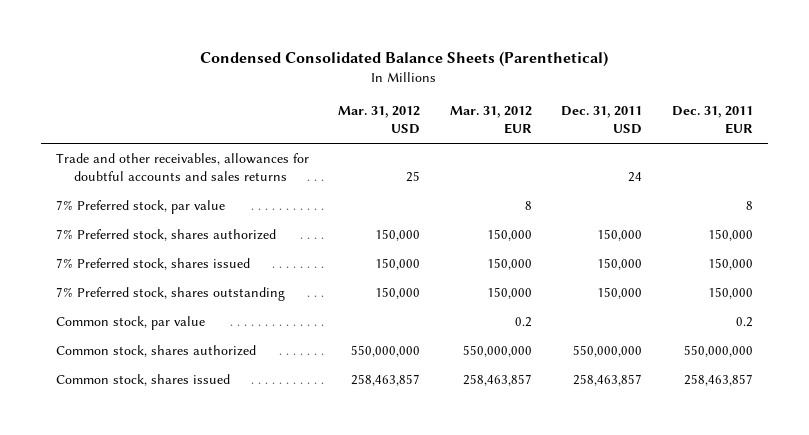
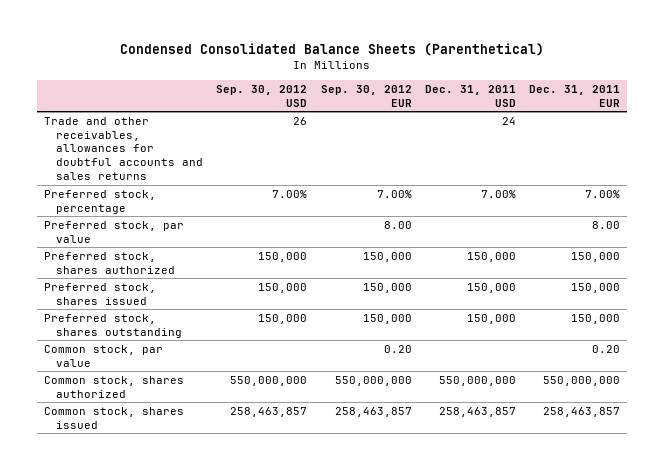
[338,106,421,135] Mar. 31, 2012 USD -> none
[449,106,532,135] Mar. 31, 2012 EUR -> none
none -> [216,84,308,107] Sep. 30, 2012 USD
none -> [320,84,412,107] Sep. 30, 2012 EUR
none -> [44,189,157,214] Preferred stock, percentage
[55,200,225,215] 7% Preferred stock, par value -> [44,220,185,243] Preferred stock, par value
[745,201,753,211] 8 -> [592,220,621,229] 8.00
[55,229,276,242] 7% Preferred stock, shares authorized -> [44,251,175,274] Preferred stock, shares authorized
[55,258,250,271] 7% Preferred stock, shares issued -> [44,282,157,305] Preferred stock, shares issued
[55,287,285,302] 7% Preferred stock, shares outstanding -> [44,313,182,338] Preferred stock, shares outstanding
[735,317,753,328] 0.2 -> [592,344,621,353] 0.20

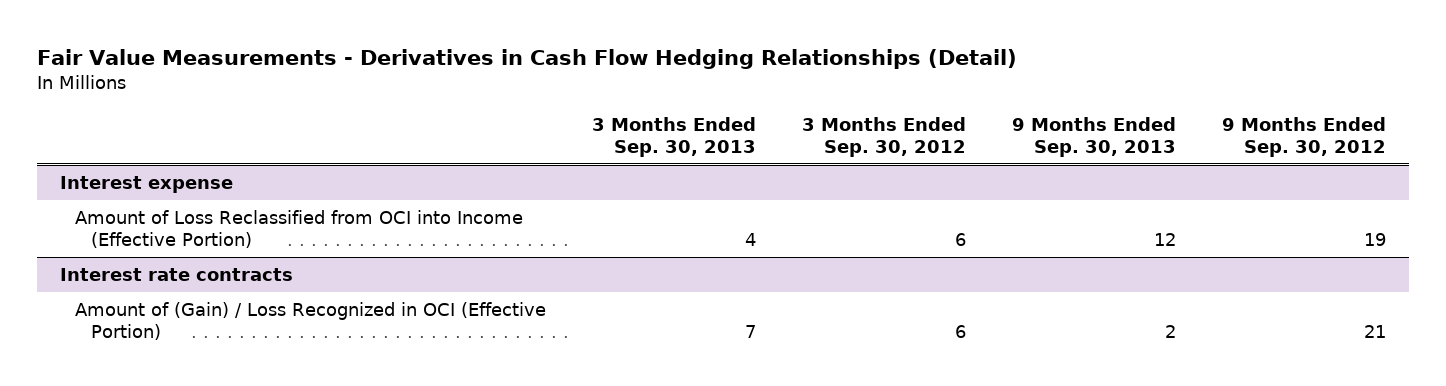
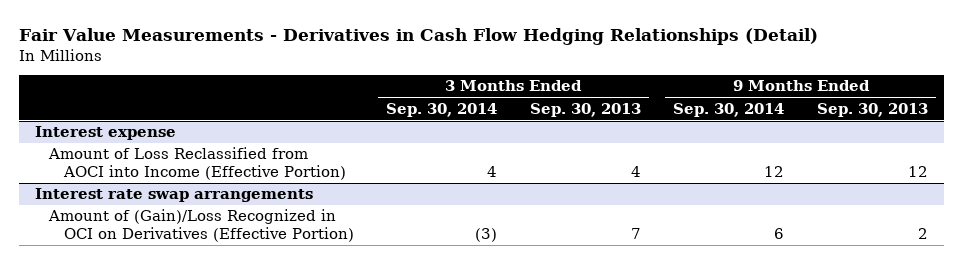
[802,116,967,157] 3 Months Ended Sep. 30, 2012 -> none
[1221,116,1386,157] 9 Months Ended Sep. 30, 2012 -> none
none -> [386,102,498,117] Sep. 30, 2014
none -> [673,102,785,117] Sep. 30, 2014
[60,268,294,282] Interest rate contracts -> none
[75,210,524,248] Amount of Loss Reclassified from OCI into Income (Effective Portion) -> [48,147,346,181] Amount of Loss Reclassified from AOCI into Income (Effective Portion)
none -> [34,188,313,203] Interest rate swap arrangements
[75,302,547,340] Amount of (Gain) / Loss Recognized in OCI (Effective Portion) -> [48,209,354,243] Amount of (Gain)/Loss Recognized in OCI on Derivatives (Effective Portion)

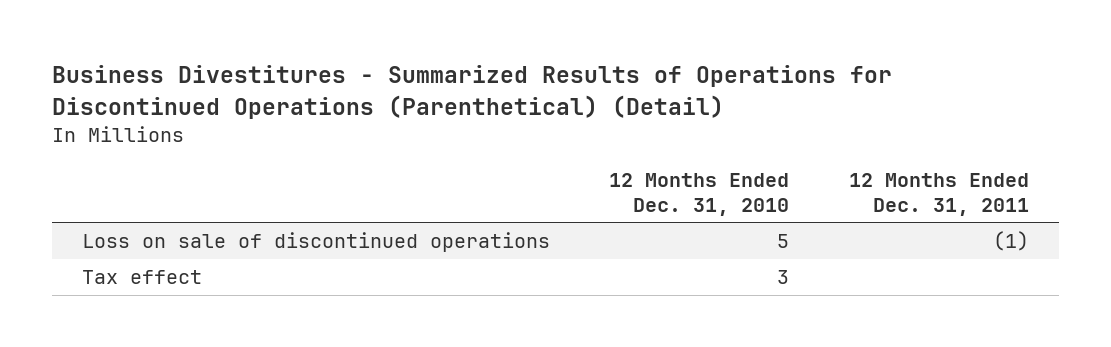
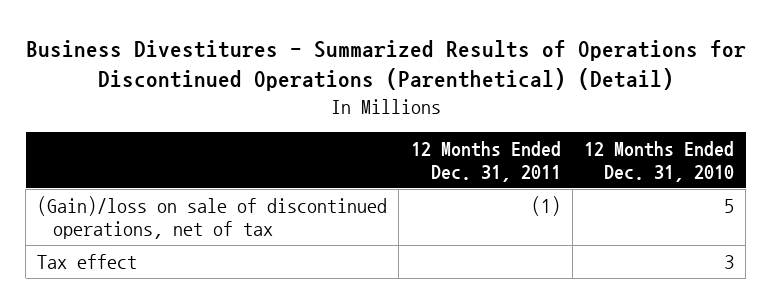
[81,232,550,253] Loss on sale of discontinued operations -> [37,195,388,239] (Gain)/loss on sale of discontinued operations, net of tax

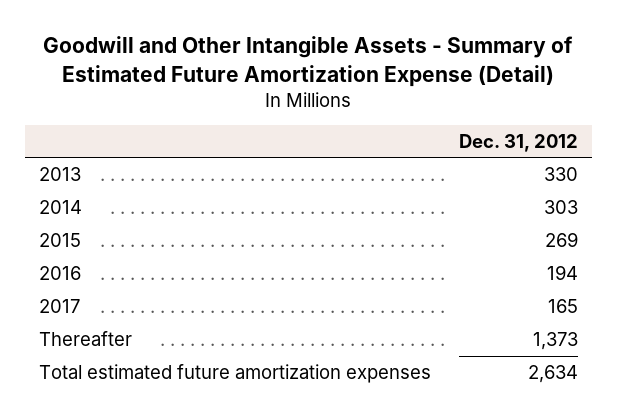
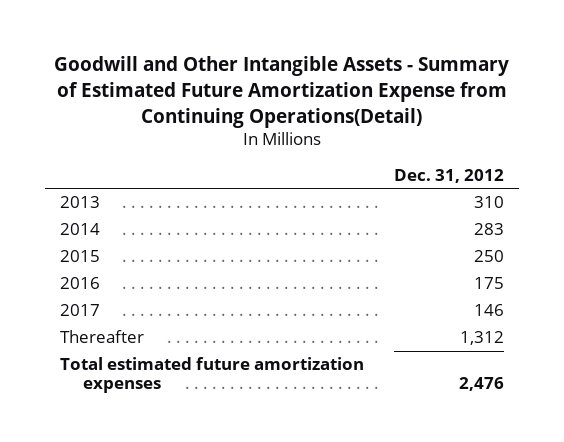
[43,36,574,87] Goodwill and Other Intangible Assets - Summary of Estimated Future Amortization Expense (Detail) -> [53,56,509,128] Goodwill and Other Intangible Assets - Summary of Estimated Future Amortization Expense from Continuing Operations(Detail)
[543,166,578,181] 330 -> [473,196,504,209] 310
[543,199,578,214] 303 -> [473,223,504,236] 283
[544,231,578,247] 269 -> [473,250,504,263] 250
[546,264,578,280] 194 -> [473,277,504,290] 175
[547,298,578,313] 165 -> [473,304,504,317] 146
[532,331,578,350] 1,373 -> [459,331,504,346] 1,312
[527,364,578,383] 2,634 -> [458,377,504,392] 2,476

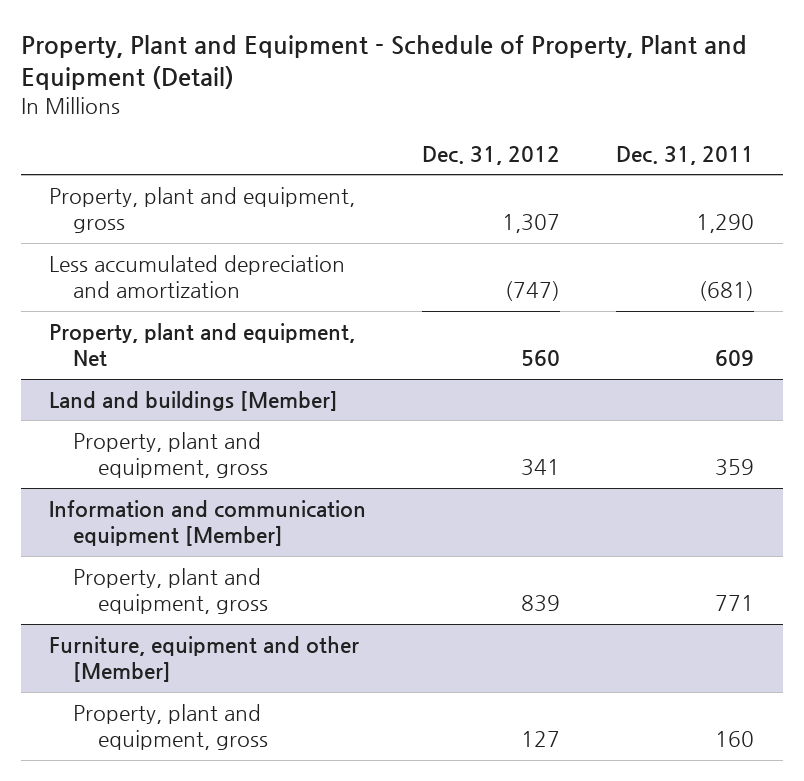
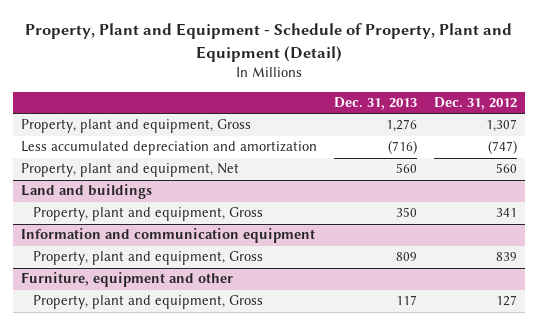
[616,146,755,166] Dec. 31, 2011 -> none
none -> [333,97,417,111] Dec. 31, 2013
[49,186,356,234] Property, plant and equipment, gross -> [21,119,252,134] Property, plant and equipment, Gross
[49,390,339,411] Land and buildings [Member] -> [21,184,153,200] Land and buildings
[73,431,268,479] Property, plant and equipment, gross -> [32,207,263,222] Property, plant and equipment, Gross
[49,499,367,547] Information and communication equipment [Member] -> [21,228,316,244] Information and communication equipment
[73,567,268,615] Property, plant and equipment, gross -> [32,251,263,266] Property, plant and equipment, Gross
[49,635,360,683] Furniture, equipment and other [Member] -> [21,272,234,288] Furniture, equipment and other
[73,703,268,751] Property, plant and equipment, gross -> [32,295,263,310] Property, plant and equipment, Gross

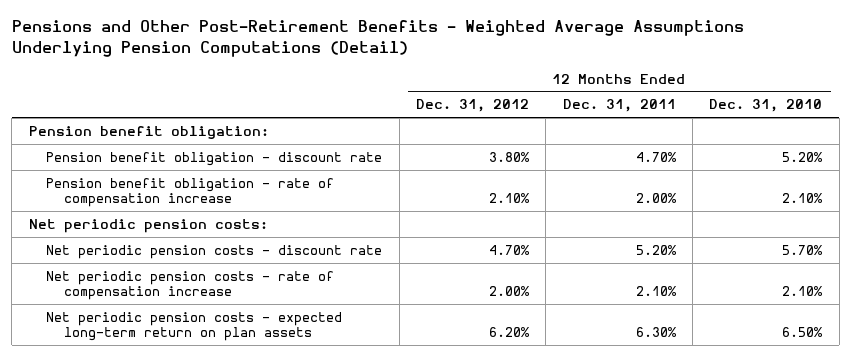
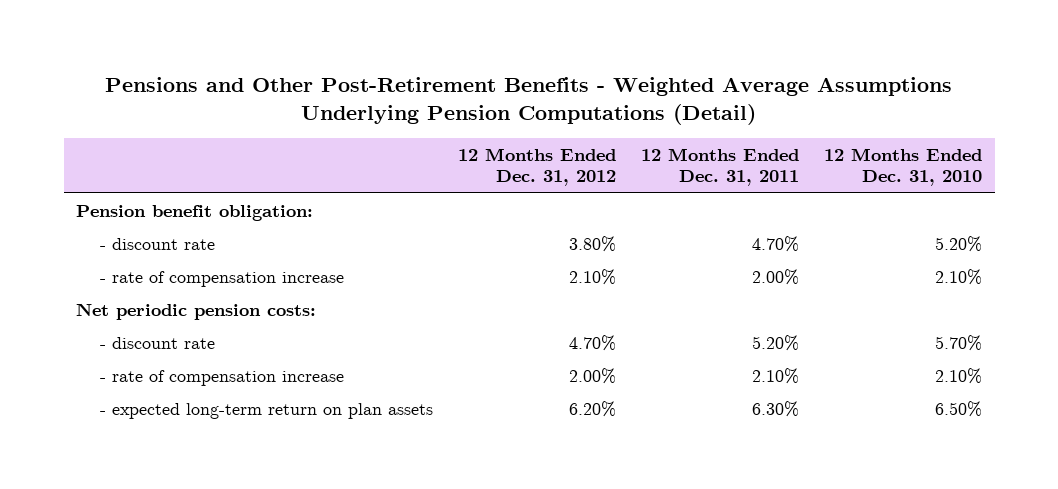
[46,151,383,166] Pension benefit obligation - discount rate -> [100,238,216,251] - discount rate
[46,177,335,208] Pension benefit obligation - rate of compensation increase -> [100,271,345,288] - rate of compensation increase
[46,244,383,259] Net periodic pension costs - discount rate -> [100,337,216,350] - discount rate
[46,270,335,301] Net periodic pension costs - rate of compensation increase -> [100,370,345,387] - rate of compensation increase
[46,311,343,342] Net periodic pension costs - expected long-term return on plan assets -> [100,403,434,420] - expected long-term return on plan assets

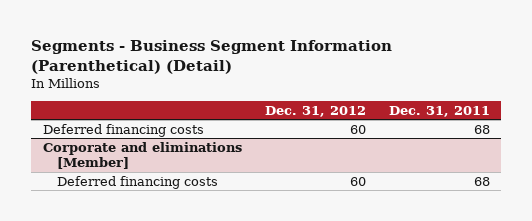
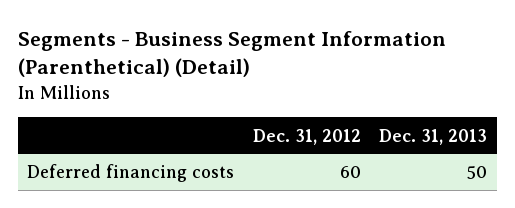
[388,105,490,117] Dec. 31, 2011 -> none
none -> [379,128,488,145] Dec. 31, 2013
[42,141,242,170] Corporate and eliminations [Member] -> none
[56,175,218,189] Deferred financing costs -> none

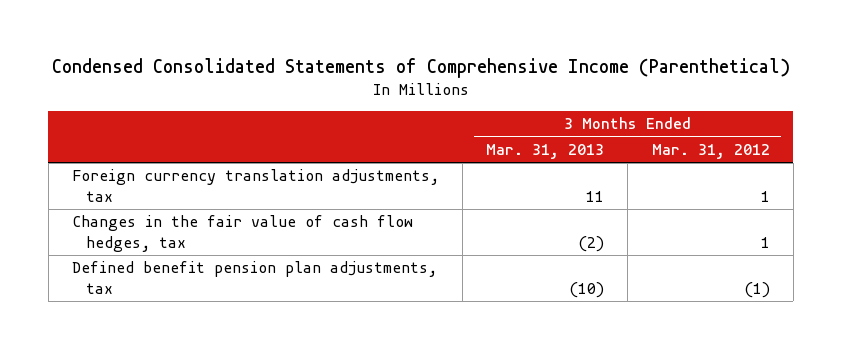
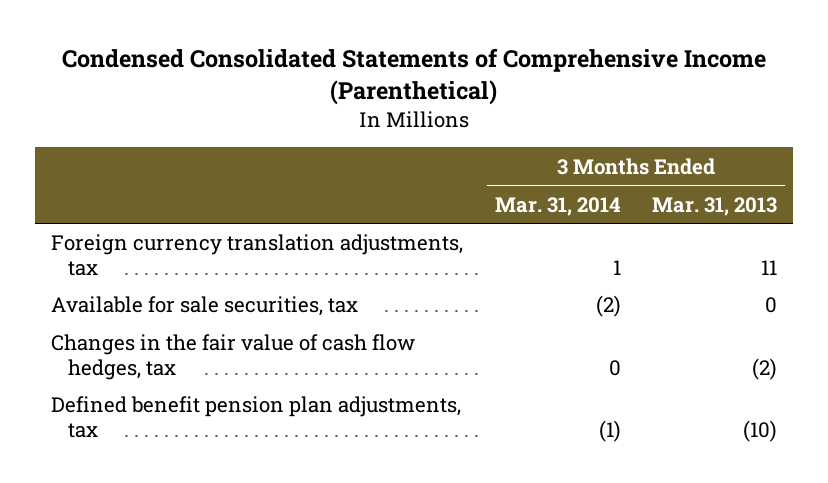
[651,143,770,159] Mar. 31, 2012 -> none
none -> [494,196,621,216] Mar. 31, 2014
none -> [50,296,358,317] Available for sale securities, tax

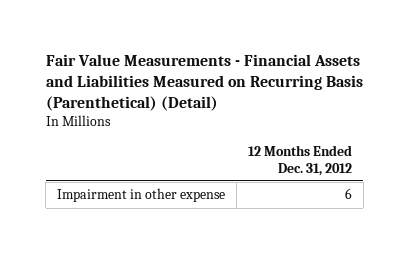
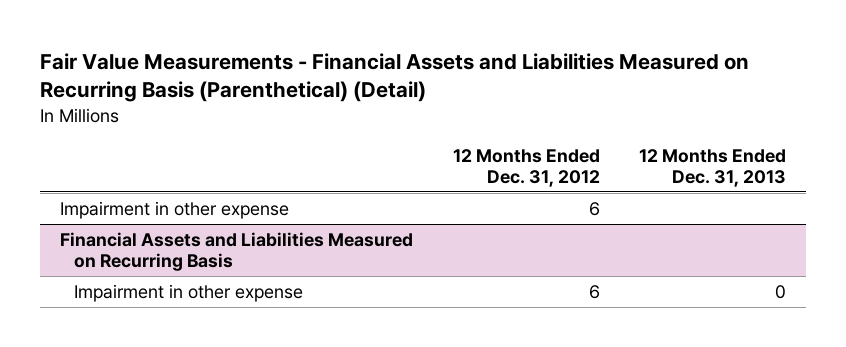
none -> [639,148,787,187] 12 Months Ended Dec. 31, 2013
none -> [60,231,414,271] Financial Assets and Liabilities Measured on Recurring Basis
none -> [73,283,303,302] Impairment in other expense

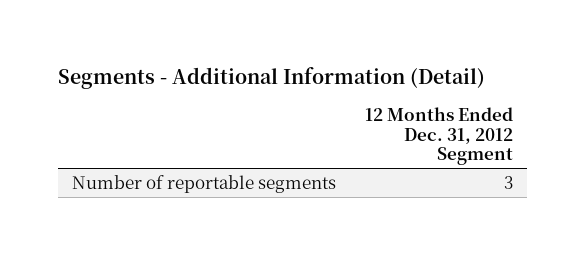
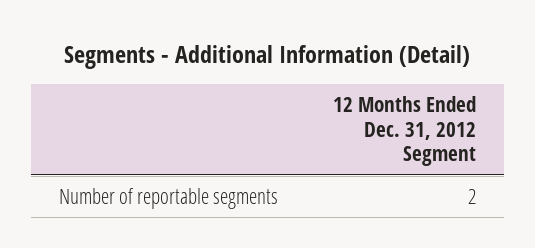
[503,176,513,190] 3 -> [468,189,477,205] 2

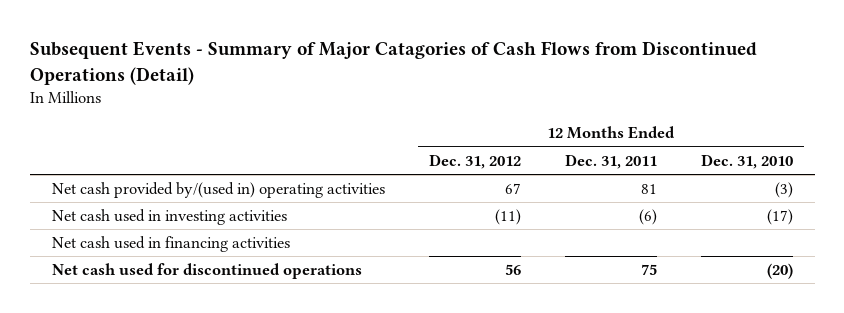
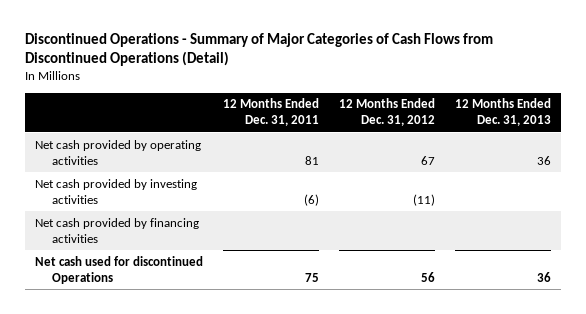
[29,41,757,85] Subsequent Events - Summary of Major Catagories of Cash Flows from Discontinued Operations (Detail) -> [24,33,493,67] Discontinued Operations - Summary of Major Categories of Cash Flows from Discontinued Operations (Detail)
[700,153,793,169] Dec. 31, 2010 -> none
none -> [454,98,551,127] 12 Months Ended Dec. 31, 2013
[51,182,385,199] Net cash provided by/(used in) operating activities -> [34,139,201,165] Net cash provided by operating activities
[51,209,287,226] Net cash used in investing activities -> [34,178,197,204] Net cash provided by investing activities
[51,236,290,253] Net cash used in financing activities -> [34,217,199,243] Net cash provided by financing activities
[51,263,362,280] Net cash used for discontinued operations -> [34,255,203,284] Net cash used for discontinued Operations

